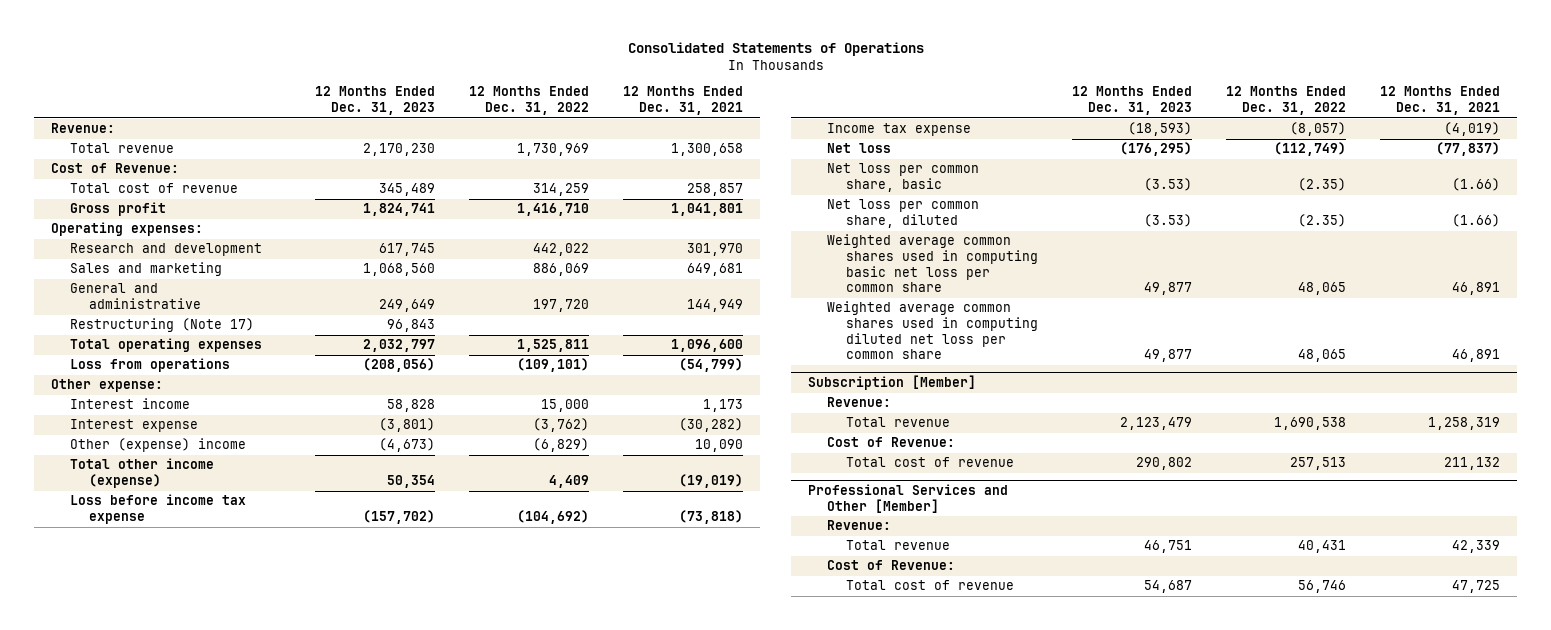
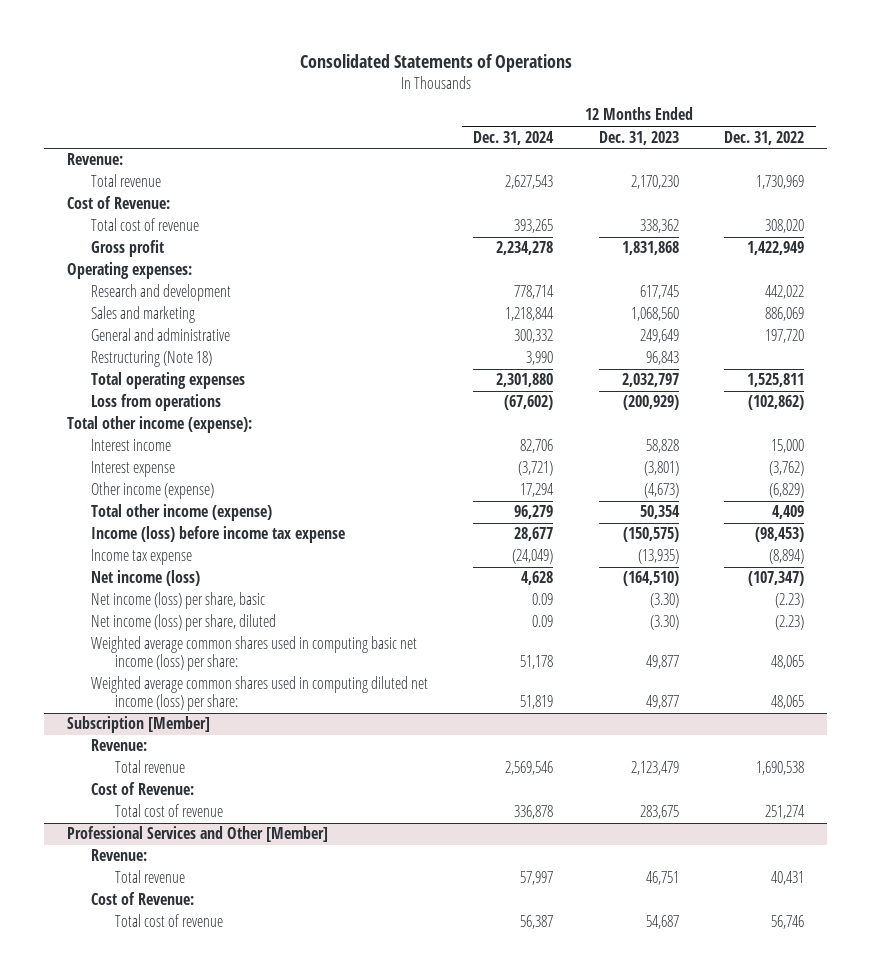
[623,86,744,116] 12 Months Ended Dec. 31, 2021 -> none
none -> [473,130,555,145] Dec. 31, 2024
[379,183,436,197] 345,489 -> [639,219,679,234] 338,362
[533,183,590,197] 314,259 -> [765,219,805,234] 308,020
[363,203,436,217] 1,824,741 -> [621,241,679,256] 1,831,868
[517,203,590,217] 1,416,710 -> [747,241,805,256] 1,422,949
[70,318,255,333] Restructuring (Note 17) -> [90,351,212,368] Restructuring (Note 18)
[363,358,436,373] (208,056) -> [622,395,679,411] (200,929)
[517,358,590,373] (109,101) -> [748,395,805,411] (102,862)
[51,379,164,393] Other expense: -> [67,416,253,434] Total other income (expense):
[70,438,247,453] Other (expense) income -> [90,482,214,500] Other income (expense)
[70,494,247,525] Loss before income tax expense -> [90,526,345,544] Income (loss) before income tax expense
[363,510,436,525] (157,702) -> [622,527,679,543] (150,575)
[517,510,590,525] (104,692) -> [755,527,805,543] (98,453)
[1128,122,1193,137] (18,593) -> [637,549,679,565] (13,935)
[1290,122,1347,137] (8,057) -> [769,549,805,565] (8,894)
[827,143,892,154] Net loss -> [90,570,200,587] Net income (loss)
[1120,142,1193,157] (176,295) -> [622,571,679,587] (164,510)
[1274,142,1347,157] (112,749) -> [748,571,805,587] (107,347)
[827,163,980,193] Net loss per common share, basic -> [90,592,265,610] Net income (loss) per share, basic
[1144,178,1193,192] (3.53) -> [649,593,679,609] (3.30)
[1298,178,1347,192] (2.35) -> [775,593,805,609] (2.23)
[827,199,980,229] Net loss per common share, diluted -> [90,614,276,632] Net income (loss) per share, diluted
[1144,214,1193,228] (3.53) -> [649,615,679,631] (3.30)
[1298,214,1347,228] (2.35) -> [775,615,805,631] (2.23)
[827,234,1038,293] Weighted average common shares used in computing basic net loss per common share -> [90,636,417,672] Weighted average common shares used in computing basic net income (loss) per share:
[827,301,1038,360] Weighted average common shares used in computing diluted net loss per common share -> [90,676,428,712] Weighted average common shares used in computing diluted net income (loss) per share:
[1136,457,1193,471] 290,802 -> [639,805,679,820] 283,675
[1290,457,1347,471] 257,513 -> [765,805,806,820] 251,274

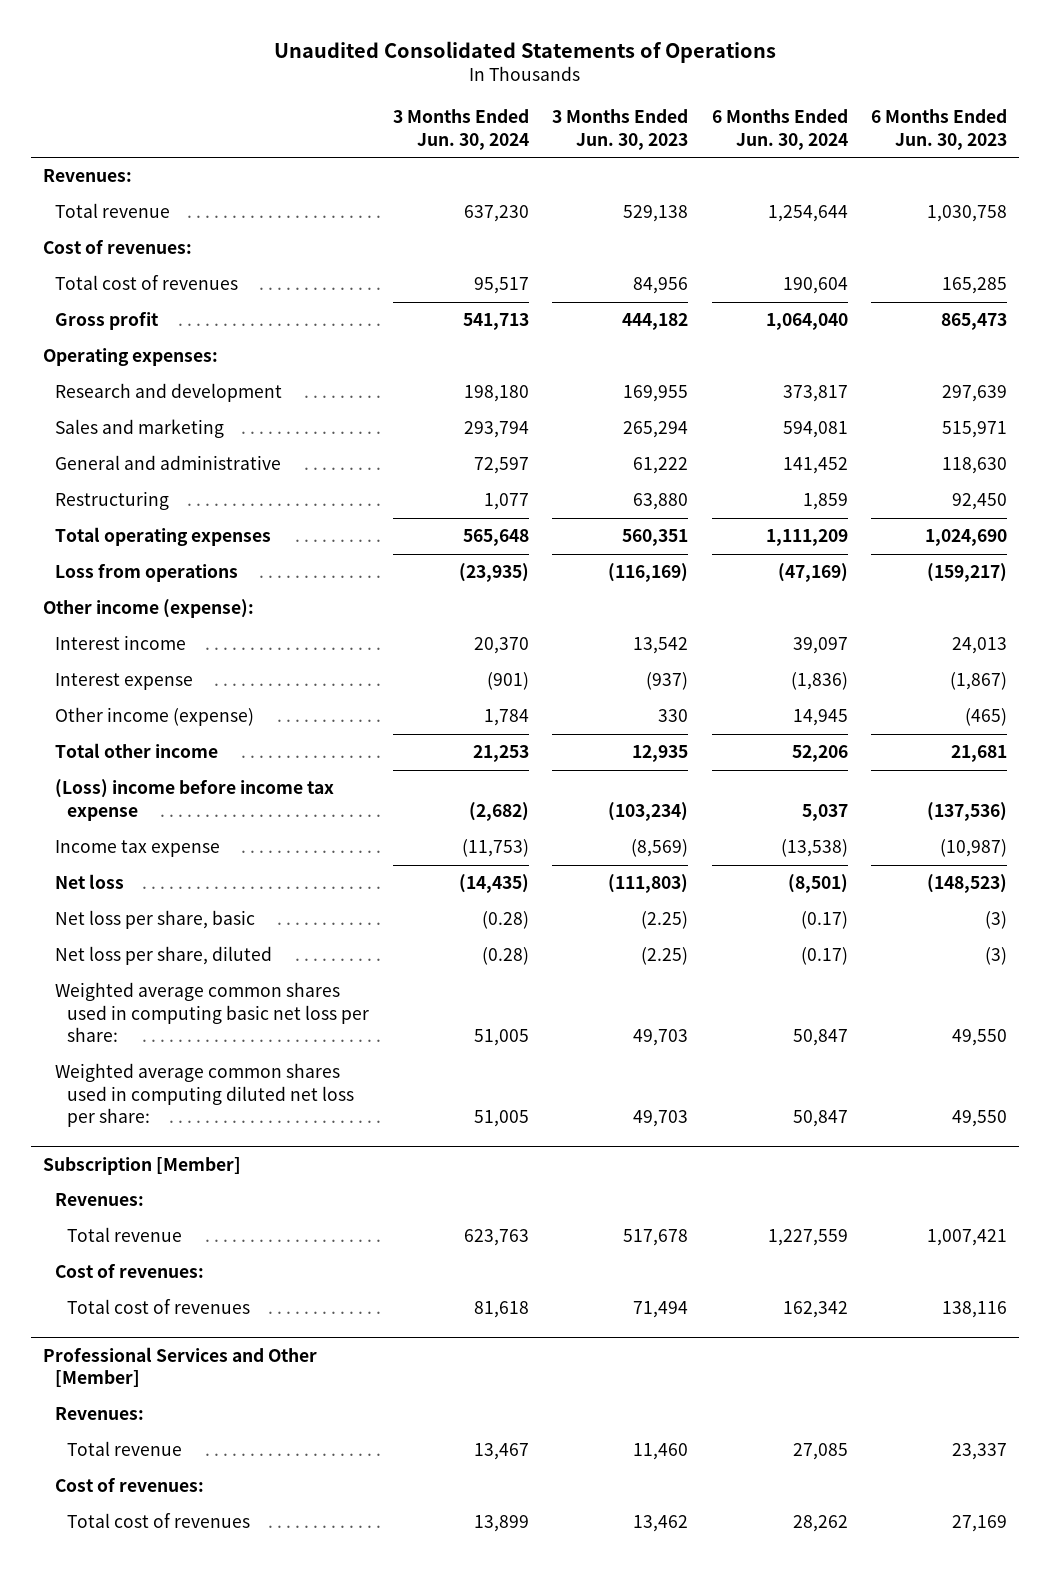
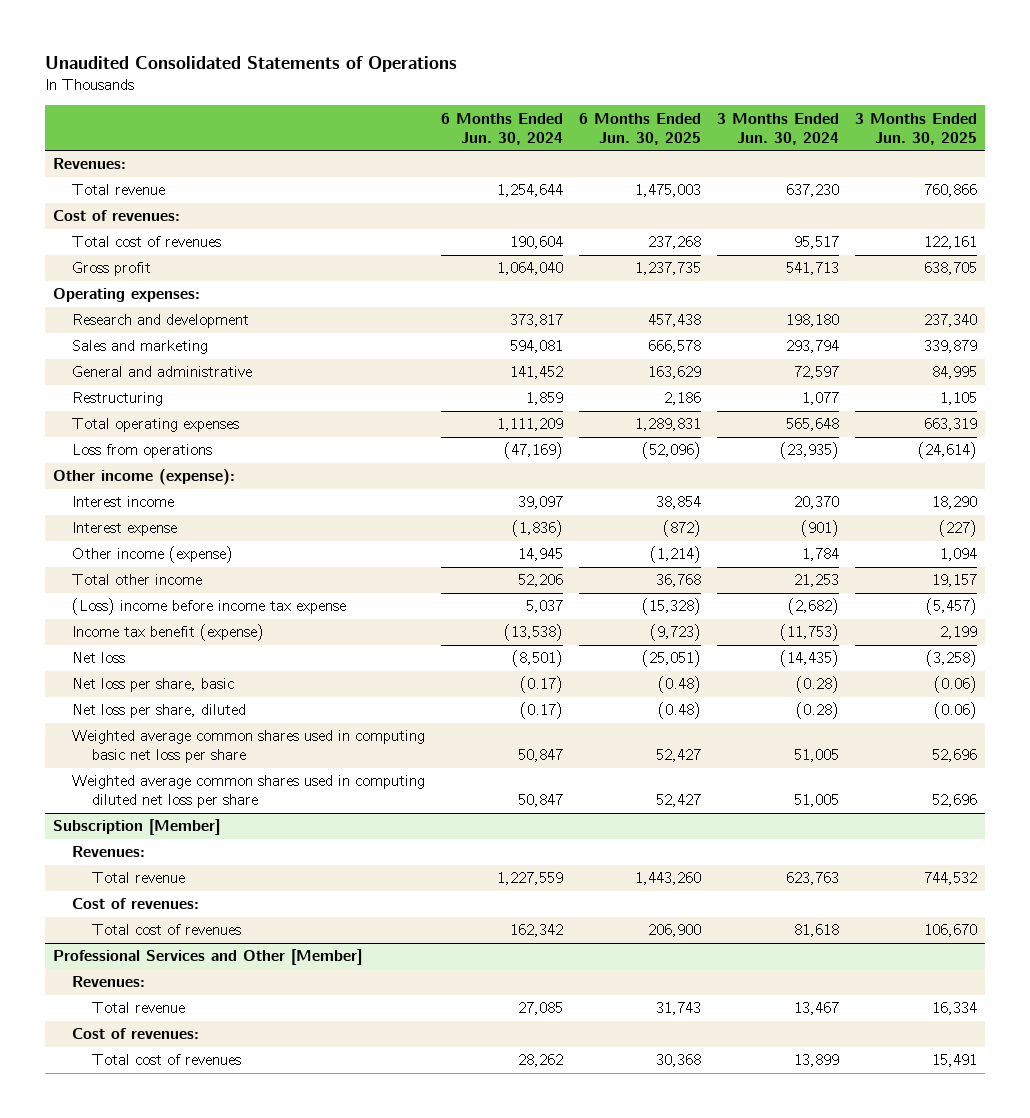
[552,109,689,150] 3 Months Ended Jun. 30, 2023 -> none
[871,109,1008,150] 6 Months Ended Jun. 30, 2023 -> none
none -> [579,112,702,145] 6 Months Ended Jun. 30, 2025
none -> [854,112,977,145] 3 Months Ended Jun. 30, 2025
[54,840,220,858] Income tax expense -> [72,624,265,642] Income tax benefit (expense)
[54,982,370,1043] Weighted average common shares used in computing basic net loss per share: -> [72,730,426,764] Weighted average common shares used in computing basic net loss per share
[54,1063,355,1128] Weighted average common shares used in computing diluted net loss per share: -> [72,775,426,809] Weighted average common shares used in computing diluted net loss per share

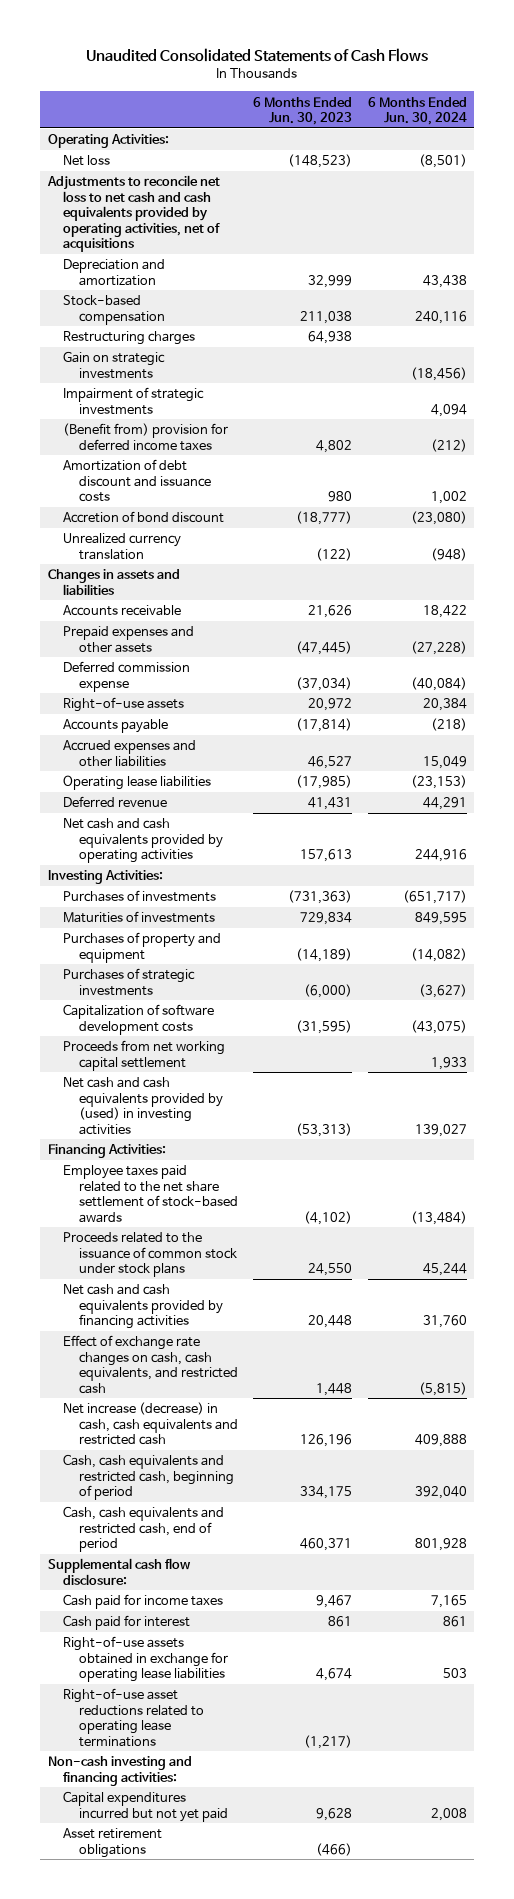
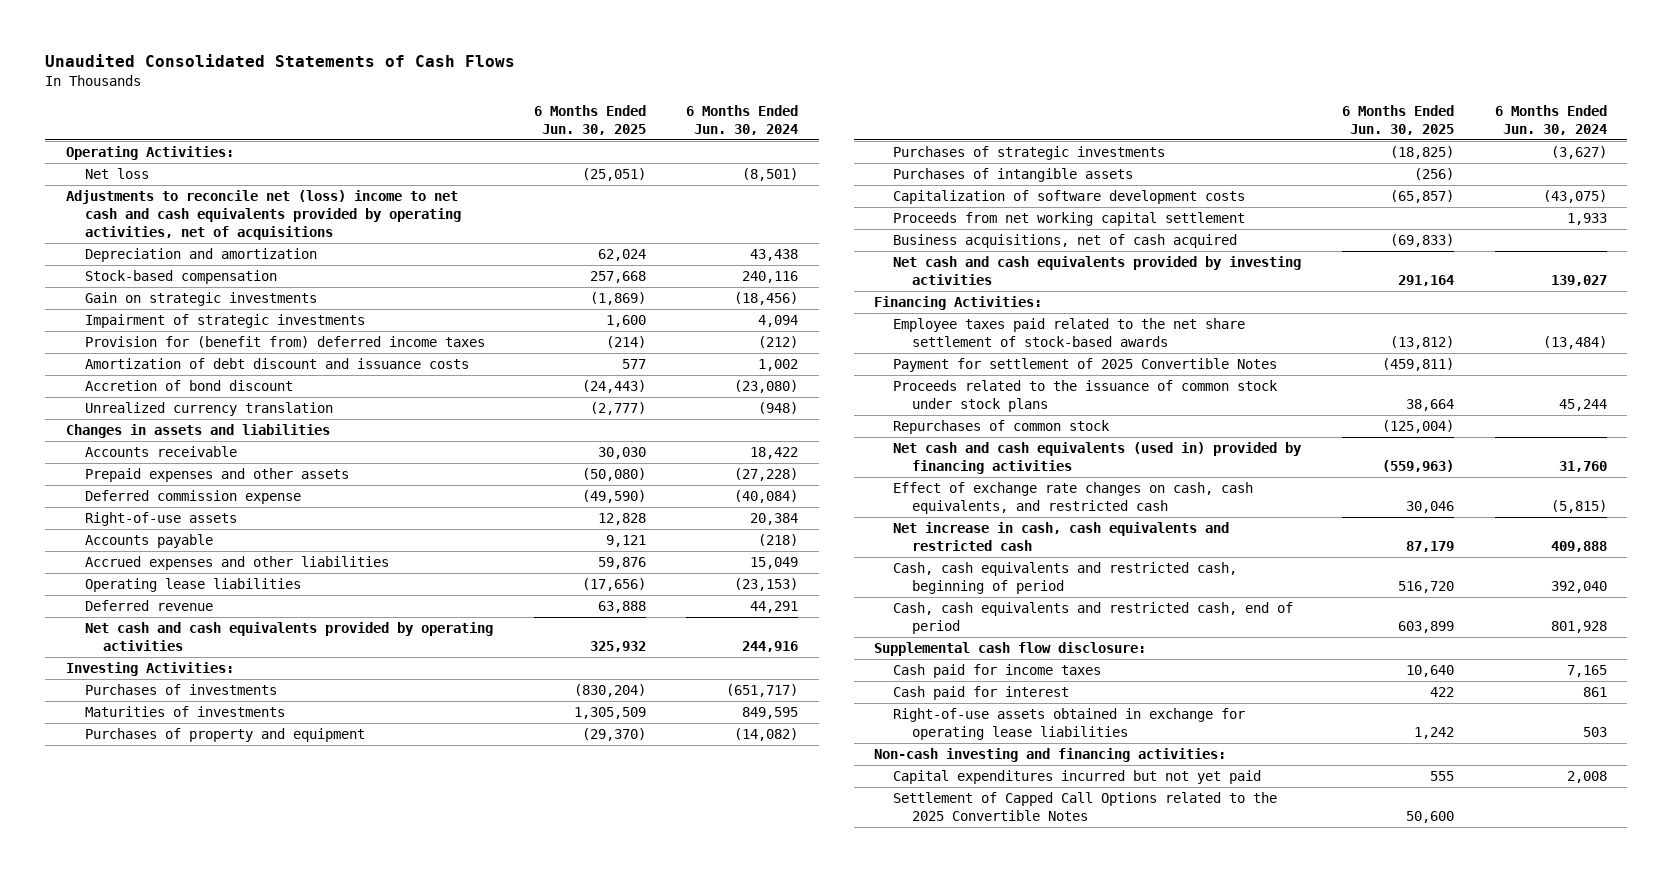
[253,96,353,126] 6 Months Ended Jun. 30, 2023 -> none
none -> [533,104,646,135] 6 Months Ended Jun. 30, 2025
[46,175,221,253] Adjustments to reconcile net loss to net cash and cash equivalents provided by operating activities, net of acquisitions -> [65,190,461,240] Adjustments to reconcile net (loss) income to net cash and cash equivalents provided by operating activities, net of acquisitions
[63,331,196,346] Restructuring charges -> none
[63,423,229,451] (Benefit from) provision for deferred income taxes -> [84,336,485,349] Provision for (benefit from) deferred income taxes
none -> [893,168,1134,183] Purchases of intangible assets
none -> [893,234,1238,249] Business acquisitions, net of cash acquired
[63,1077,224,1135] Net cash and cash equivalents provided by (used) in investing activities -> [893,256,1302,285] Net cash and cash equivalents provided by investing activities
none -> [893,358,1278,373] Payment for settlement of 2025 Convertible Notes
none -> [893,420,1111,435] Repurchases of common stock
[63,1284,224,1330] Net cash and cash equivalents provided by financing activities -> [893,442,1303,474] Net cash and cash equivalents (used in) provided by financing activities
[63,1402,239,1446] Net increase (decrease) in cash, cash equivalents and restricted cash -> [893,522,1230,551] Net increase in cash, cash equivalents and restricted cash
[63,1688,205,1747] Right-of-use asset reductions related to operating lease terminations -> none
[63,1828,163,1858] Asset retirement obligations -> none
none -> [893,792,1278,821] Settlement of Capped Call Options related to the 2025 Convertible Notes

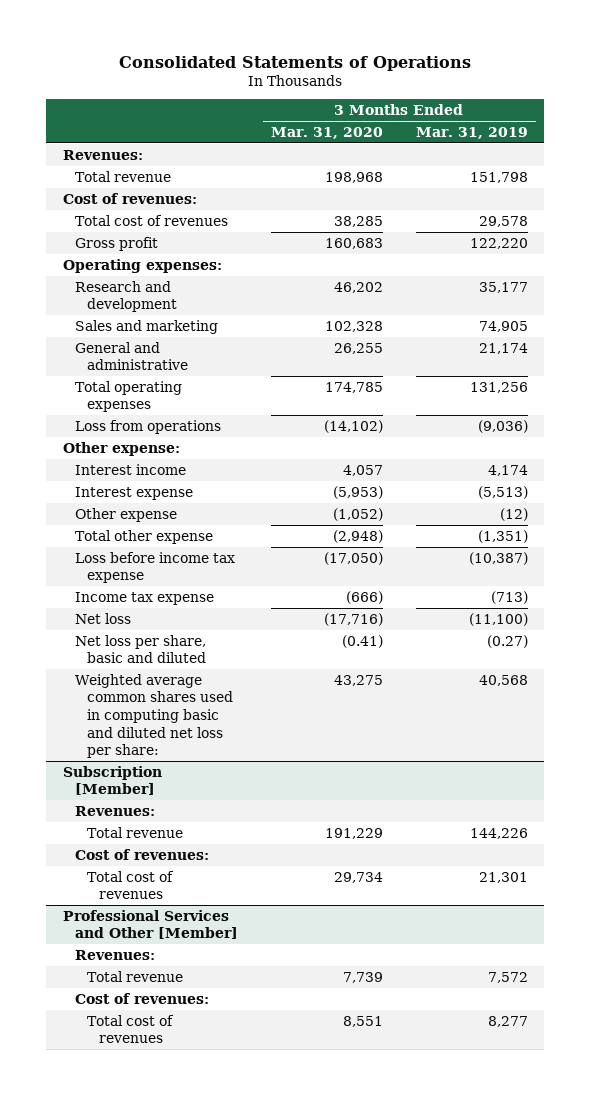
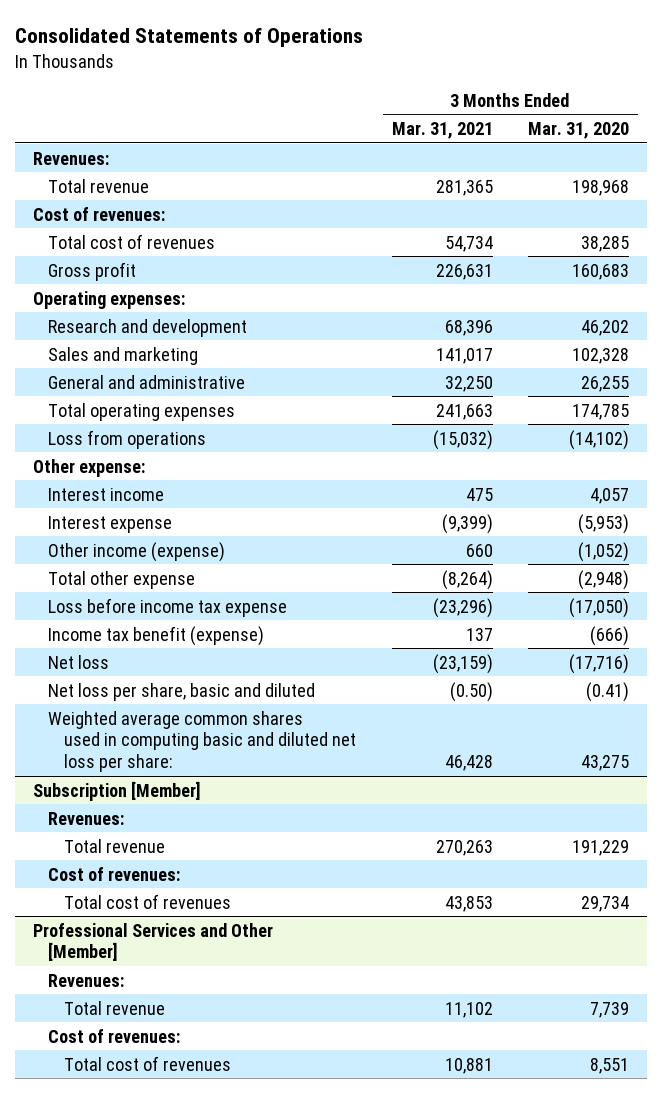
[415,126,528,139] Mar. 31, 2019 -> none
none -> [391,122,493,140] Mar. 31, 2021
[74,507,177,522] Other expense -> [48,541,226,562] Other income (expense)
[74,591,214,605] Income tax expense -> [48,625,265,646] Income tax benefit (expense)

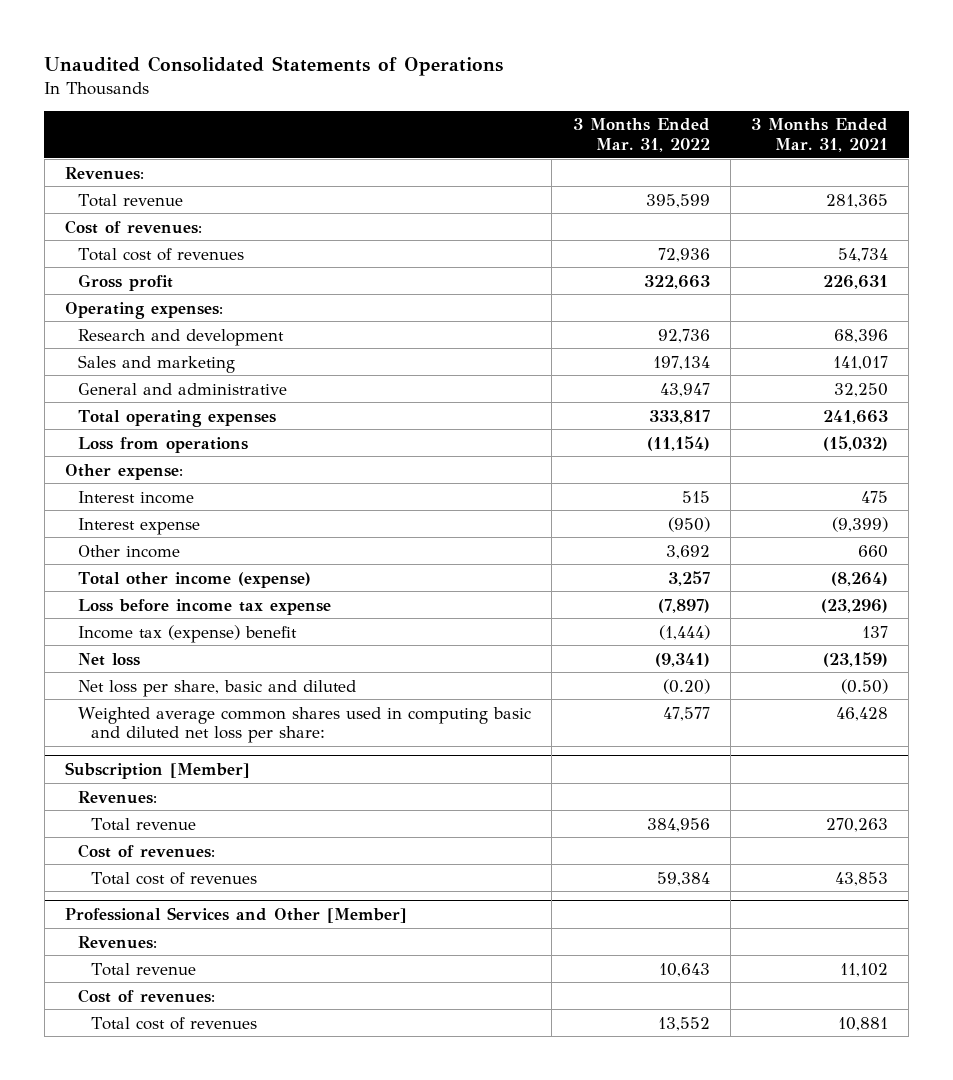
[15,28,364,48] Consolidated Statements of Operations -> [44,55,504,76] Unaudited Consolidated Statements of Operations
[528,122,630,140] Mar. 31, 2020 -> none
none -> [572,118,710,152] 3 Months Ended Mar. 31, 2022
[48,541,226,562] Other income (expense) -> [78,544,181,558] Other income
[48,570,196,589] Total other expense -> [78,571,312,588] Total other income (expense)
[48,625,265,646] Income tax benefit (expense) -> [78,624,298,643] Income tax (expense) benefit

